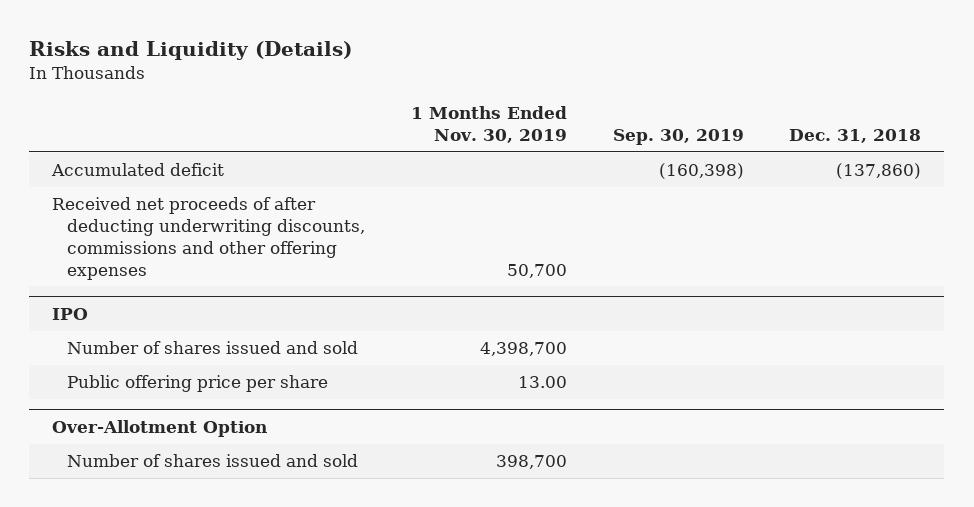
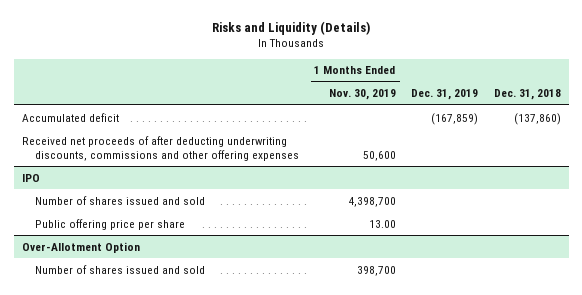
[612,129,744,146] Sep. 30, 2019 -> none
none -> [411,89,479,101] Dec. 31, 2019
[507,263,568,278] 50,700 -> [362,150,396,161] 50,600

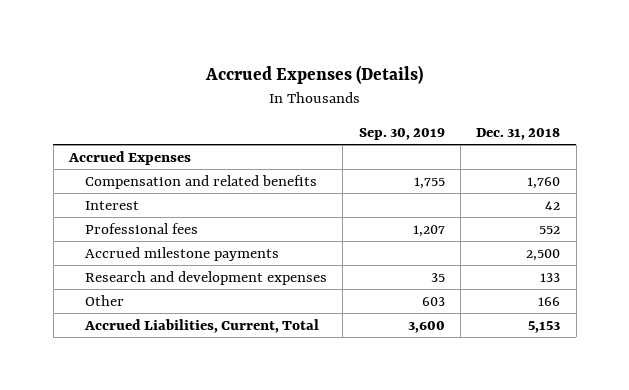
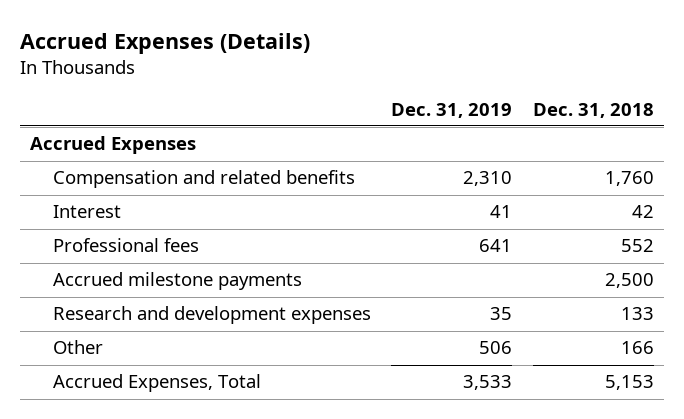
[358,128,445,141] Sep. 30, 2019 -> none
none -> [391,102,513,118] Dec. 31, 2019
[84,319,320,334] Accrued Liabilities, Current, Total -> [52,374,261,393] Accrued Expenses, Total

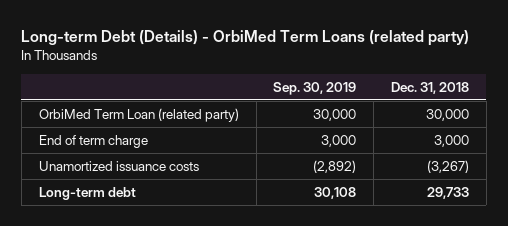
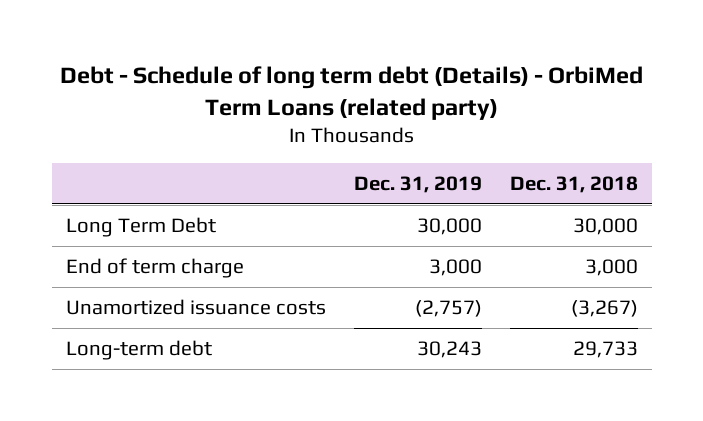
[21,30,470,47] Long-term Debt (Details) - OrbiMed Term Loans (related party) -> [59,66,643,120] Debt - Schedule of long term debt (Details) - OrbiMed Term Loans (related party)
[273,81,357,95] Sep. 30, 2019 -> none
none -> [353,175,482,193] Dec. 31, 2019
[38,107,239,122] OrbiMed Term Loan (related party) -> [65,217,216,238] Long Term Debt

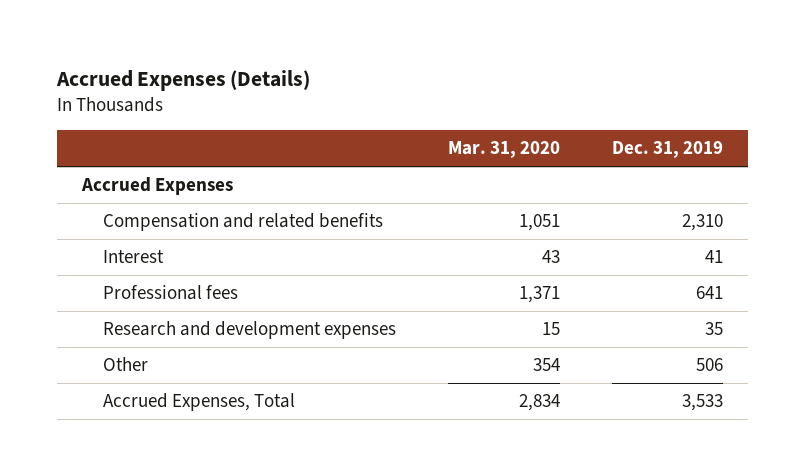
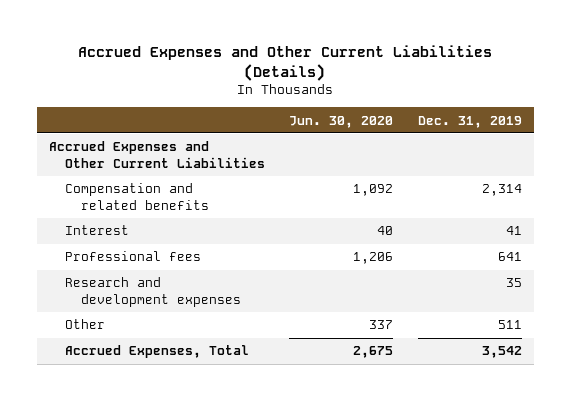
[55,69,310,91] Accrued Expenses (Details) -> [78,45,493,82] Accrued Expenses and Other Current Liabilities (Details)
[447,141,560,159] Mar. 31, 2020 -> none
none -> [289,115,394,128] Jun. 30, 2020
[81,177,234,196] Accrued Expenses -> [49,141,266,168] Accrued Expenses and Other Current Liabilities
[681,214,723,232] 2,310 -> [481,184,522,197] 2,314
[695,358,723,372] 506 -> [497,320,522,330] 511
[681,394,723,412] 3,533 -> [481,346,522,359] 3,542

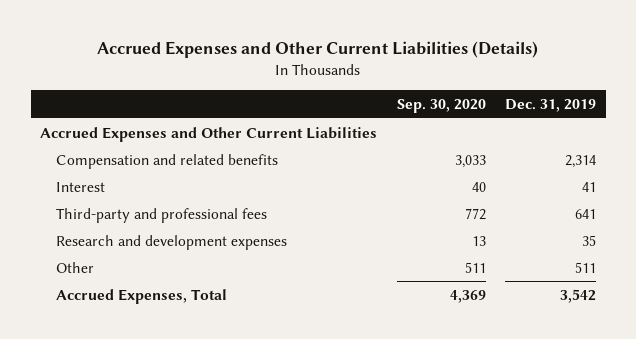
[289,115,394,128] Jun. 30, 2020 -> none
none -> [396,98,486,113] Sep. 30, 2020
[65,251,202,262] Professional fees -> [56,207,268,223] Third-party and professional fees

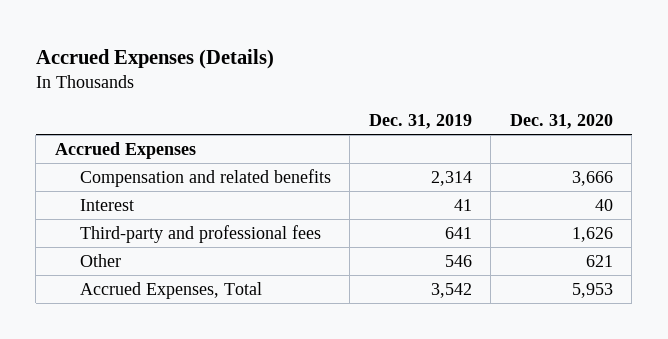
[97,41,539,59] Accrued Expenses and Other Current Liabilities (Details) -> [35,48,274,69] Accrued Expenses (Details)
[396,98,486,113] Sep. 30, 2020 -> none
none -> [509,114,613,130] Dec. 31, 2020
[40,126,378,142] Accrued Expenses and Other Current Liabilities -> [54,142,196,160] Accrued Expenses
[56,234,288,250] Research and development expenses -> none
[574,261,596,273] 511 -> [444,255,472,268] 546

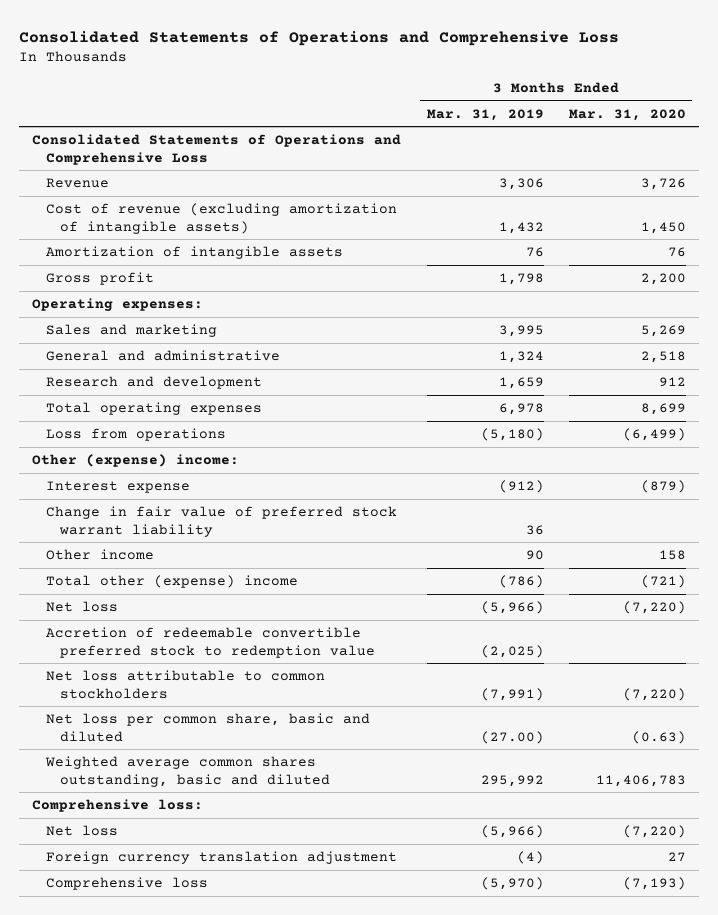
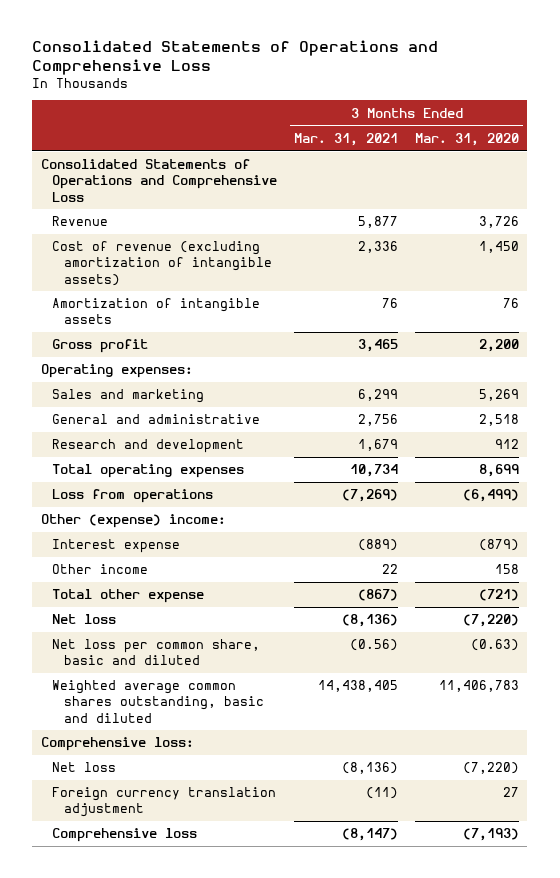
[426,108,544,121] Mar. 31, 2019 -> none
none -> [294,132,399,146] Mar. 31, 2021
[45,505,397,537] Change in fair value of preferred stock warrant liability -> none
[45,574,298,588] Total other (expense) income -> [52,589,205,604] Total other expense
[45,626,375,658] Accretion of redeemable convertible preferred stock to redemption value -> none
[45,669,325,699] Net loss attributable to common stockholders -> none

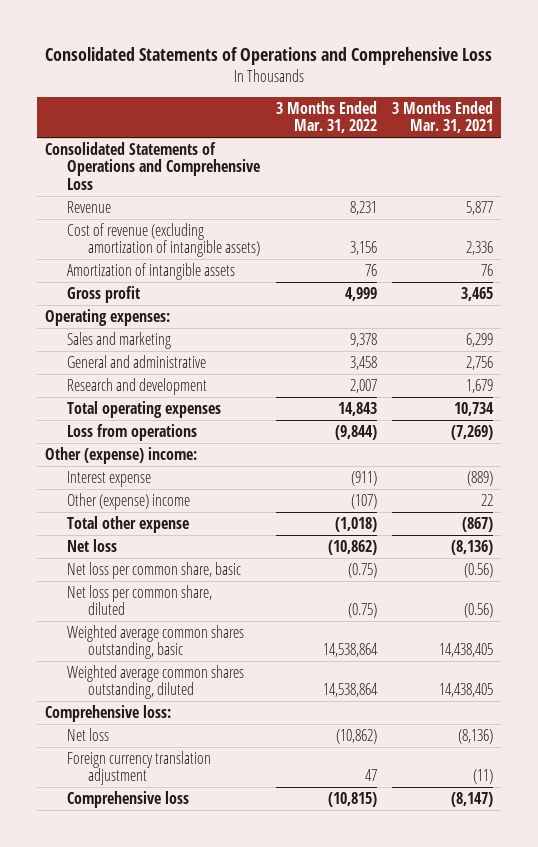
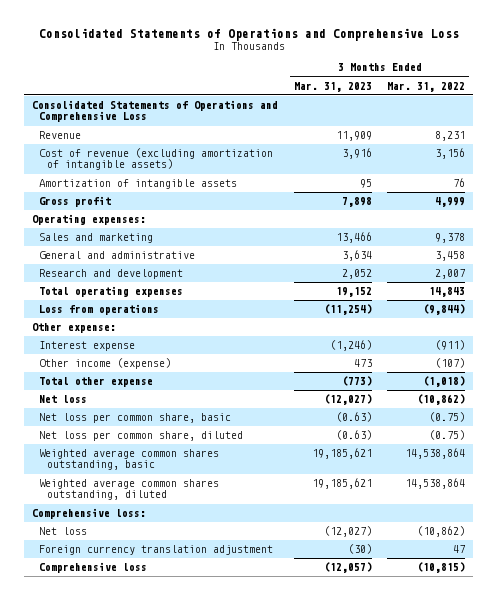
[392,100,494,134] 3 Months Ended Mar. 31, 2021 -> none
none -> [293,81,372,92] Mar. 31, 2023
[45,446,198,464] Other (expense) income: -> [31,323,116,334] Other expense:
[66,492,190,510] Other (expense) income -> [39,358,172,370] Other income (expense)

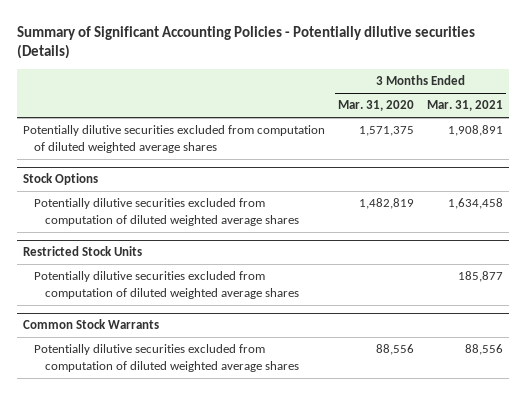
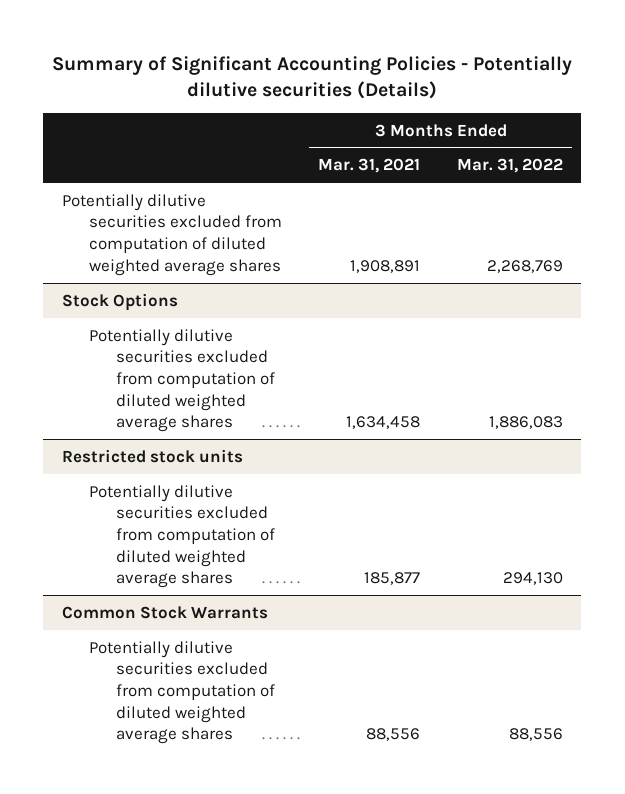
[338,100,415,112] Mar. 31, 2020 -> none
none -> [456,158,563,174] Mar. 31, 2022
[23,246,143,257] Restricted Stock Units -> [61,448,243,463] Restricted stock units

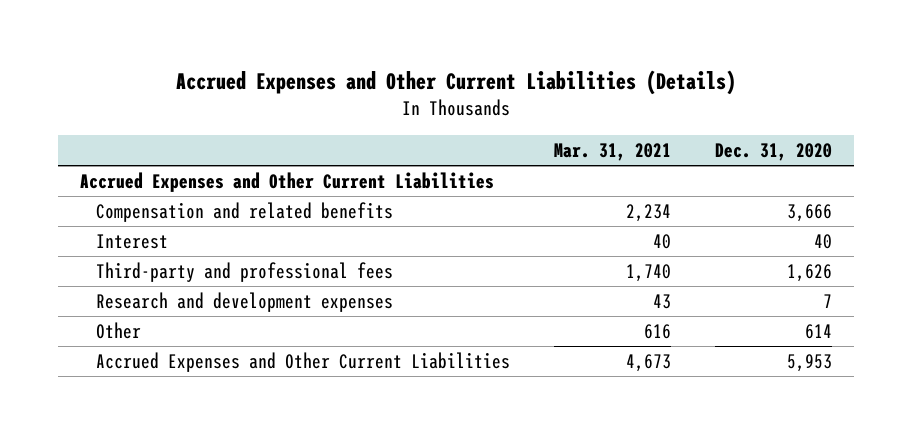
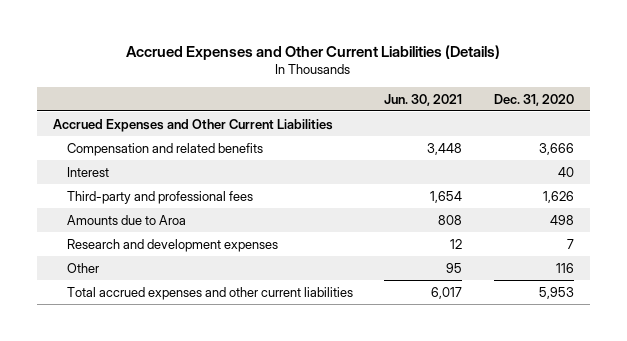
[554,143,672,162] Mar. 31, 2021 -> none
none -> [384,93,463,106] Jun. 30, 2021
none -> [66,214,186,225] Amounts due to Aroa
[805,323,833,339] 614 -> [556,262,575,273] 116
[96,351,511,372] Accrued Expenses and Other Current Liabilities -> [66,286,353,300] Total accrued expenses and other current liabilities

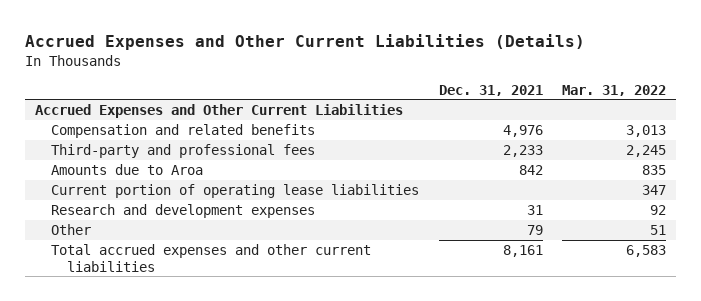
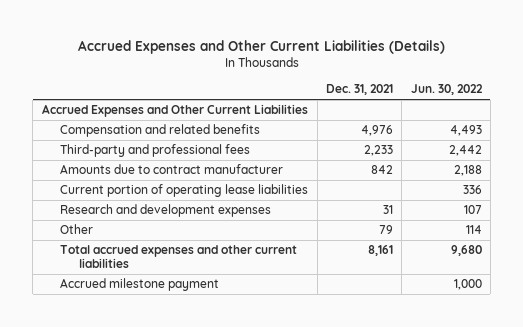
[562,84,667,96] Mar. 31, 2022 -> none
none -> [410,84,483,96] Jun. 30, 2022
[50,164,203,176] Amounts due to Aroa -> [60,164,284,175] Amounts due to contract manufacturer
none -> [60,278,220,292] Accrued milestone payment

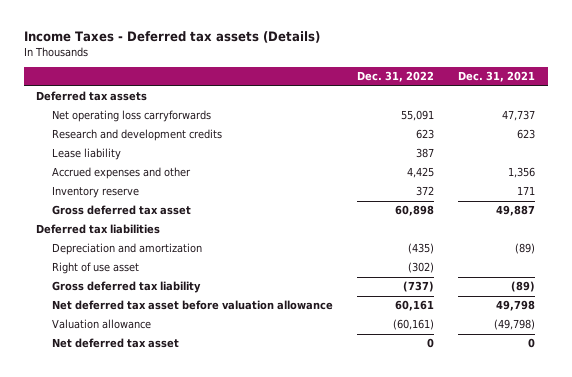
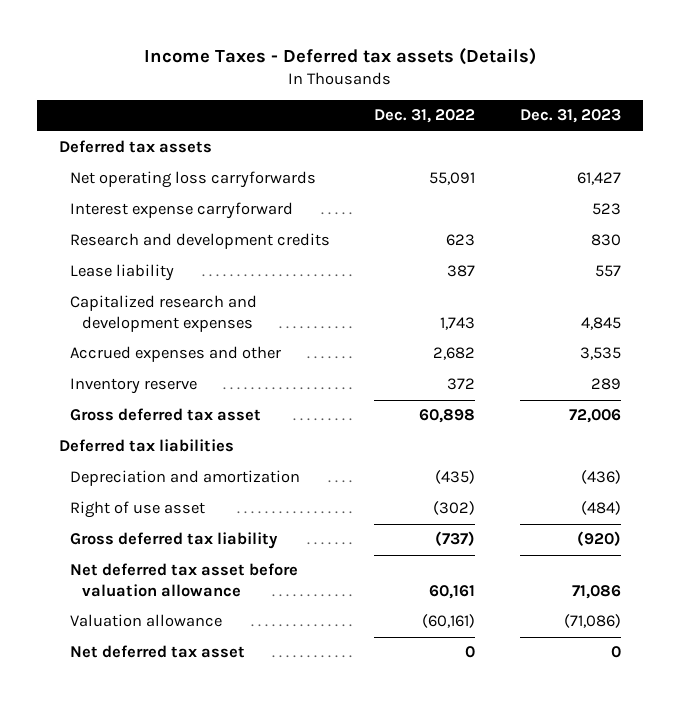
[458,71,536,83] Dec. 31, 2021 -> none
none -> [519,109,621,124] Dec. 31, 2023
none -> [70,202,294,220] Interest expense carryforward
none -> [70,295,258,332] Capitalized research and development expenses
[406,167,434,179] 4,425 -> [433,347,476,361] 2,682

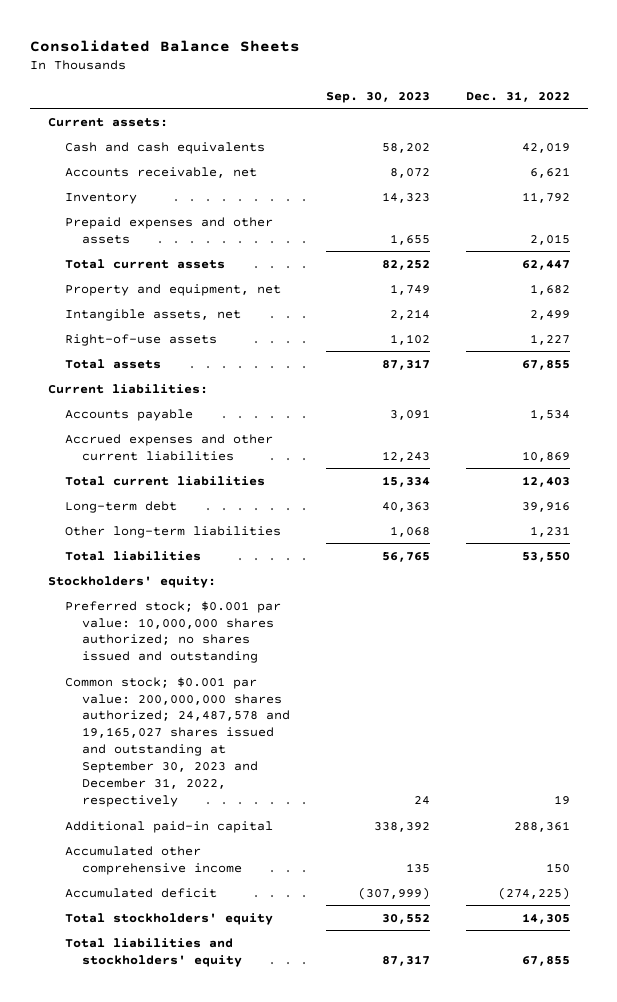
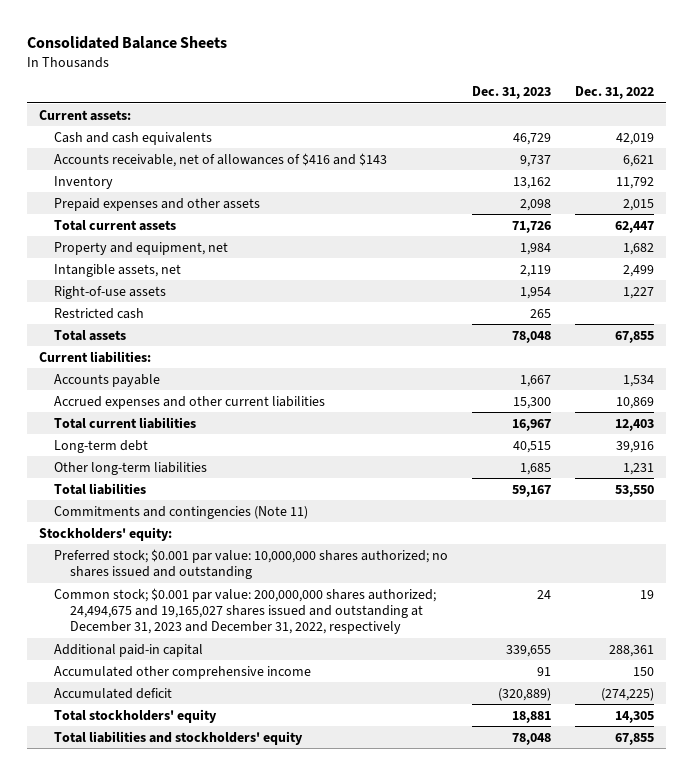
[325,91,430,103] Sep. 30, 2023 -> none
none -> [472,85,552,99] Dec. 31, 2023
[64,166,257,178] Accounts receivable, net -> [54,152,388,167] Accounts receivable, net of allowances of $416 and $143
none -> [54,307,145,319] Restricted cash
none -> [54,505,309,519] Commitments and contingencies (Note 11)
[64,676,290,808] Common stock; $0.001 par value: 200,000,000 shares authorized; 24,487,578 and 19,165,027 shares issued and outstanding at September 30, 2023 and December 31, 2022, respectively -> [54,587,437,635] Common stock; $0.001 par value: 200,000,000 shares authorized; 24,494,675 and 19,165,027 shares issued and outstanding at December 31, 2023 and December 31, 2022, respectively

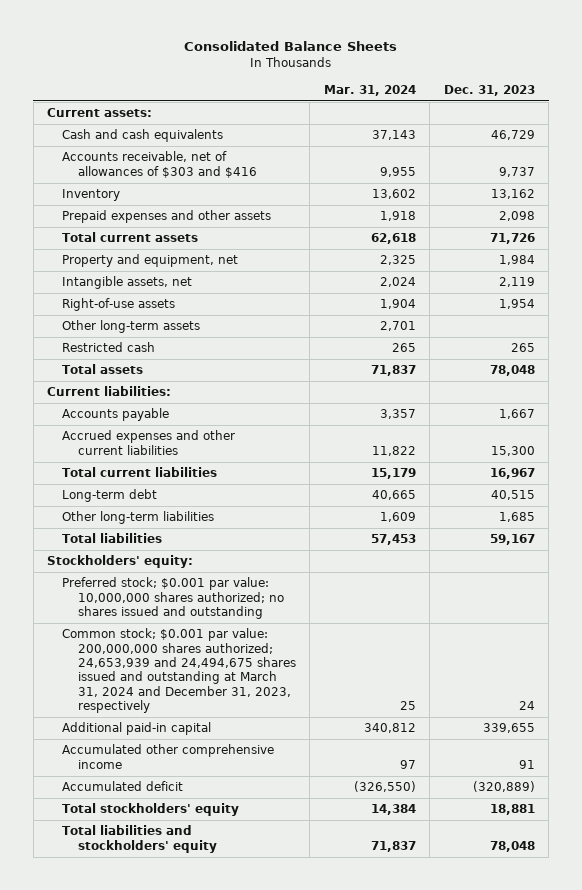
[575,85,655,99] Dec. 31, 2022 -> none
none -> [323,84,416,96] Mar. 31, 2024
[54,152,388,167] Accounts receivable, net of allowances of $416 and $143 -> [62,151,257,178] Accounts receivable, net of allowances of $303 and $416
none -> [62,320,201,334] Other long-term assets
[54,505,309,519] Commitments and contingencies (Note 11) -> none
[54,587,437,635] Common stock; $0.001 par value: 200,000,000 shares authorized; 24,494,675 and 19,165,027 shares issued and outstanding at December 31, 2023 and December 31, 2022, respectively -> [62,628,296,714] Common stock; $0.001 par value: 200,000,000 shares authorized; 24,653,939 and 24,494,675 shares issued and outstanding at March 31, 2024 and December 31, 2023, respectively

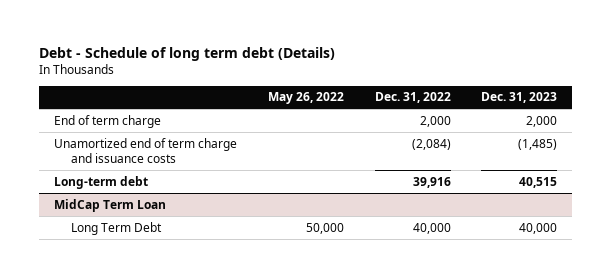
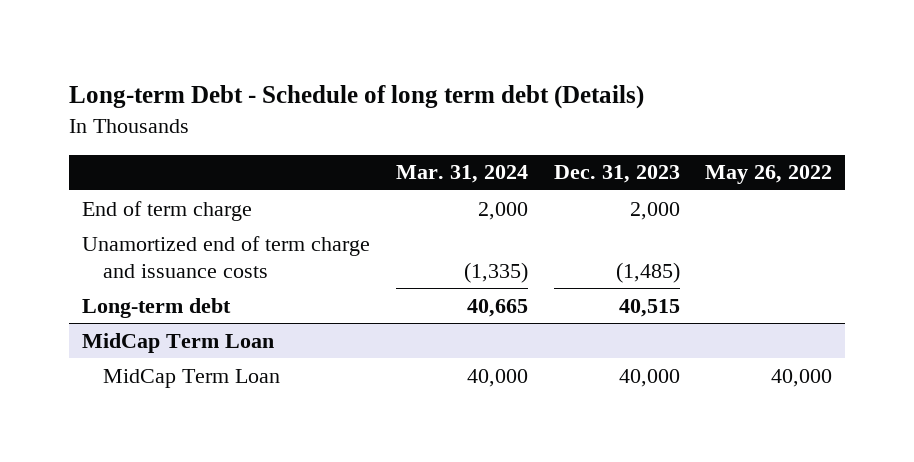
[38,46,335,61] Debt - Schedule of long term debt (Details) -> [69,85,645,110] Long-term Debt - Schedule of long term debt (Details)
[374,92,451,104] Dec. 31, 2022 -> none
none -> [395,165,528,184] Mar. 31, 2024
[70,221,162,235] Long Term Debt -> [103,368,281,388] MidCap Term Loan
[305,222,344,234] 50,000 -> [771,368,833,387] 40,000

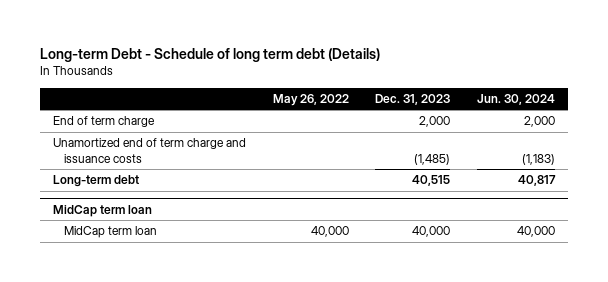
[395,165,528,184] Mar. 31, 2024 -> none
none -> [476,93,555,105] Jun. 30, 2024
[82,332,275,353] MidCap Term Loan -> [53,205,153,218] MidCap term loan
[103,368,281,388] MidCap Term Loan -> [64,226,158,239] MidCap term loan

